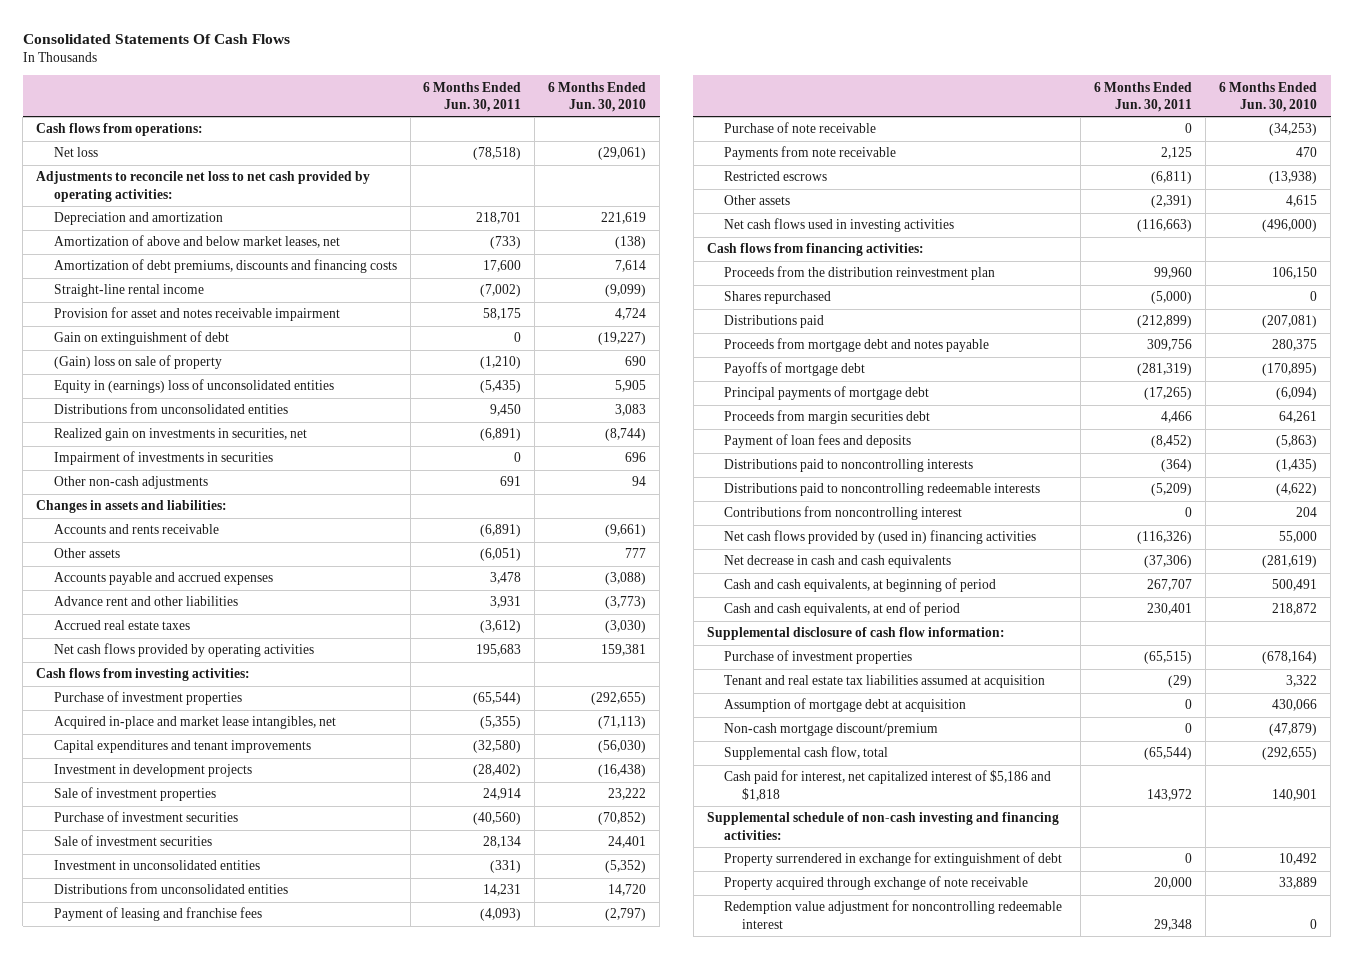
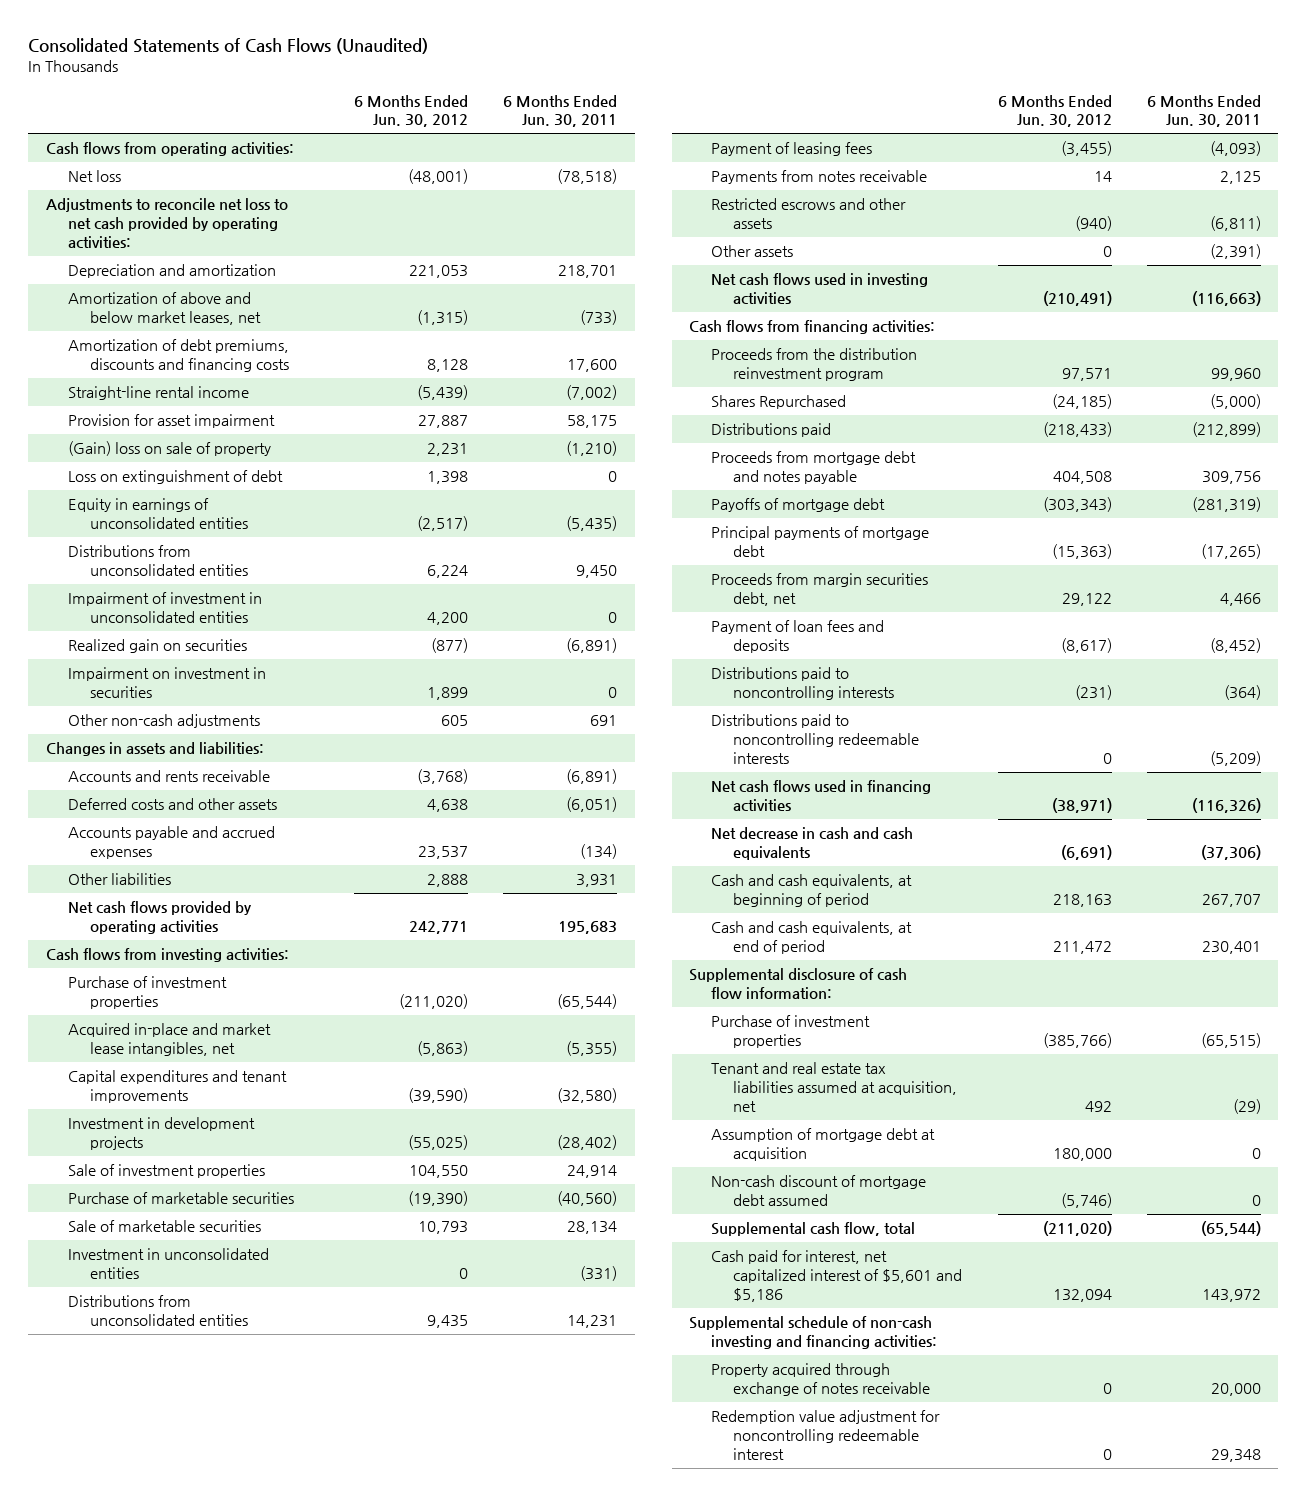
[22,33,290,44] Consolidated Statements Of Cash Flows -> [28,38,429,55] Consolidated Statements of Cash Flows (Unaudited)
[548,81,647,112] 6 Months Ended Jun. 30, 2010 -> none
none -> [354,94,469,128] 6 Months Ended Jun. 30, 2012
[36,123,204,137] Cash flows from operations: -> [45,142,294,157] Cash flows from operating activities:
[53,331,229,346] Gain on extinguishment of debt -> none
[53,307,340,322] Provision for asset and notes receivable impairment -> [67,414,275,429] Provision for asset impairment
none -> [67,470,283,485] Loss on extinguishment of debt
[53,379,334,394] Equity in (earnings) loss of unconsolidated entities -> [67,498,248,529] Equity in earnings of unconsolidated entities
none -> [67,592,262,623] Impairment of investment in unconsolidated entities
[53,428,307,442] Realized gain on investments in securities, net -> [67,639,247,654] Realized gain on securities
[53,451,273,466] Impairment of investments in securities -> [67,667,266,698] Impairment on investment in securities
[53,620,190,631] Accrued real estate taxes -> none
[53,548,120,559] Other assets -> [67,798,277,811] Deferred costs and other assets
[490,572,522,585] 3,478 -> [580,843,618,859] (134)
[53,596,238,607] Advance rent and other liabilities -> [67,873,171,886] Other liabilities
[53,811,238,823] Purchase of investment securities -> [67,1192,294,1205] Purchase of marketable securities
[53,835,212,847] Sale of investment securities -> [67,1220,261,1233] Sale of marketable securities
[724,122,877,134] Purchase of note receivable -> none
[53,907,262,922] Payment of leasing and franchise fees -> [711,142,873,157] Payment of leasing fees
[724,146,897,161] Payments from note receivable -> [711,170,928,185] Payments from notes receivable
[724,171,828,182] Restricted escrows -> [711,198,907,229] Restricted escrows and other assets
[724,266,996,281] Proceeds from the distribution reinvestment plan -> [711,348,918,381] Proceeds from the distribution reinvestment program
[724,291,832,305] Shares repurchased -> [711,395,847,410] Shares Repurchased
[724,410,931,425] Proceeds from margin securities debt -> [711,573,929,606] Proceeds from margin securities debt, net
[724,506,963,521] Contributions from noncontrolling interest -> none
[724,530,1037,545] Net cash flows provided by (used in) financing activities -> [711,780,932,811] Net cash flows used in financing activities
[724,675,1046,689] Tenant and real estate tax liabilities assumed at acquisition -> [711,1062,958,1112] Tenant and real estate tax liabilities assumed at acquisition, net
[724,723,939,737] Non-cash mortgage discount/premium -> [711,1175,927,1206] Non-cash discount of mortgage debt assumed
[724,770,1052,801] Cash paid for interest, net capitalized interest of $5,186 and $1,818 -> [711,1250,963,1302] Cash paid for interest, net capitalized interest of $5,601 and $5,186
[724,852,1063,867] Property surrendered in exchange for extinguishment of debt -> none
[724,876,1029,891] Property acquired through exchange of note receivable -> [711,1363,931,1396] Property acquired through exchange of notes receivable

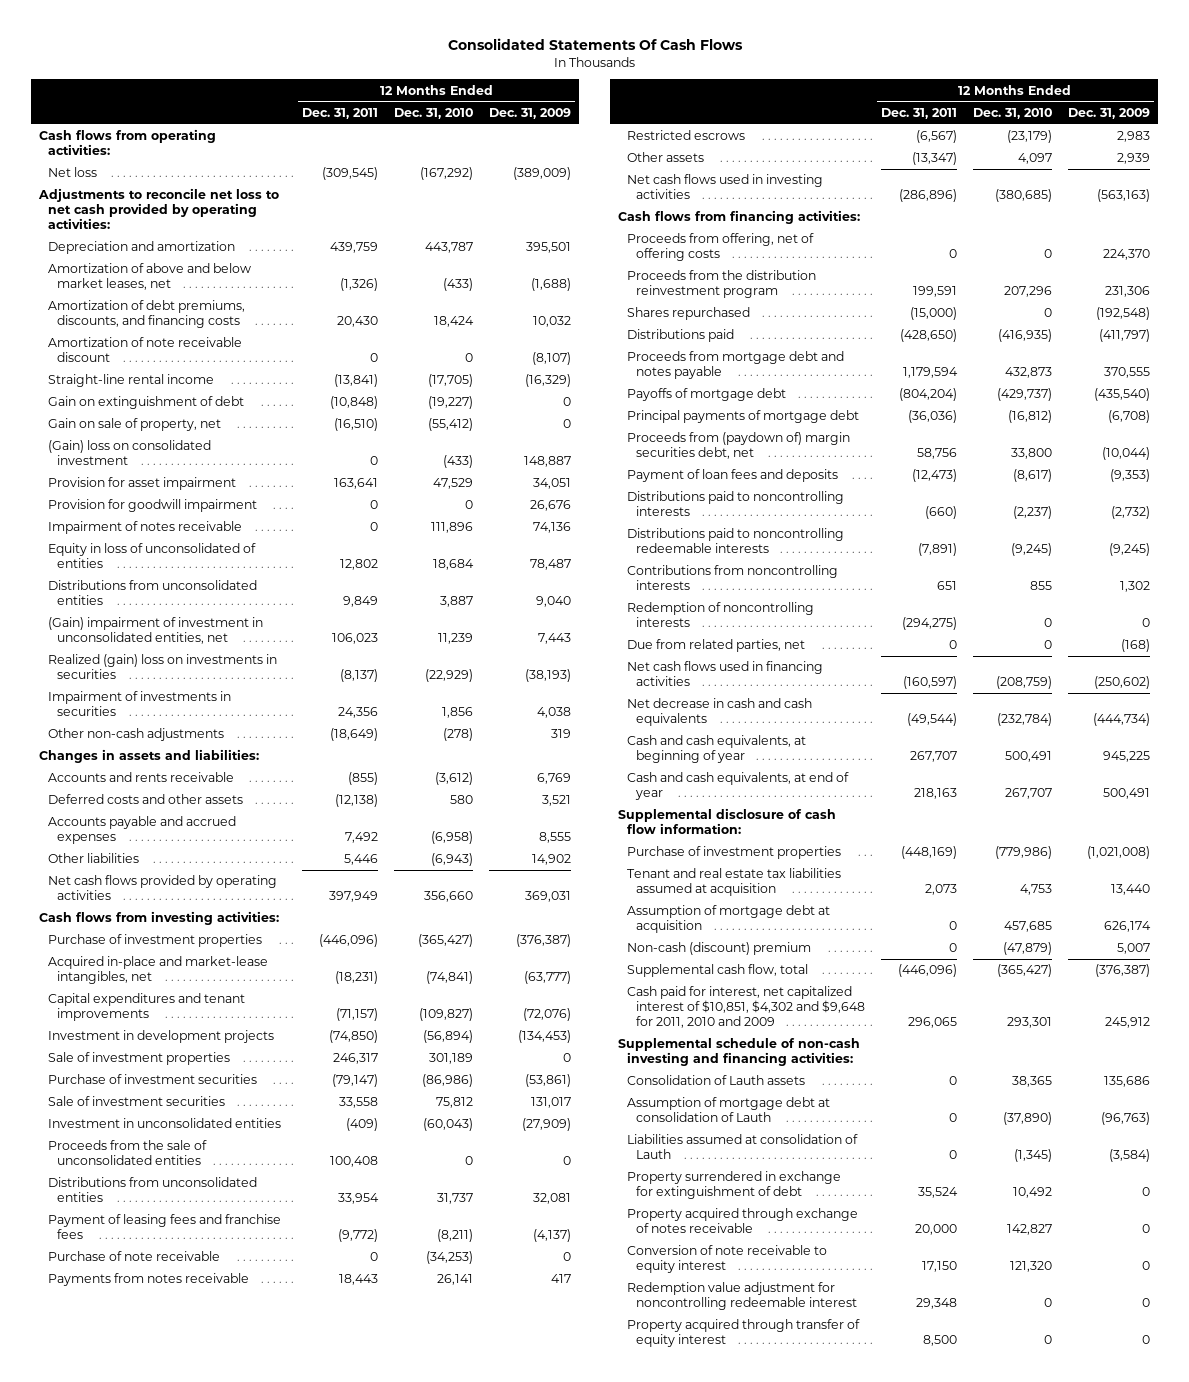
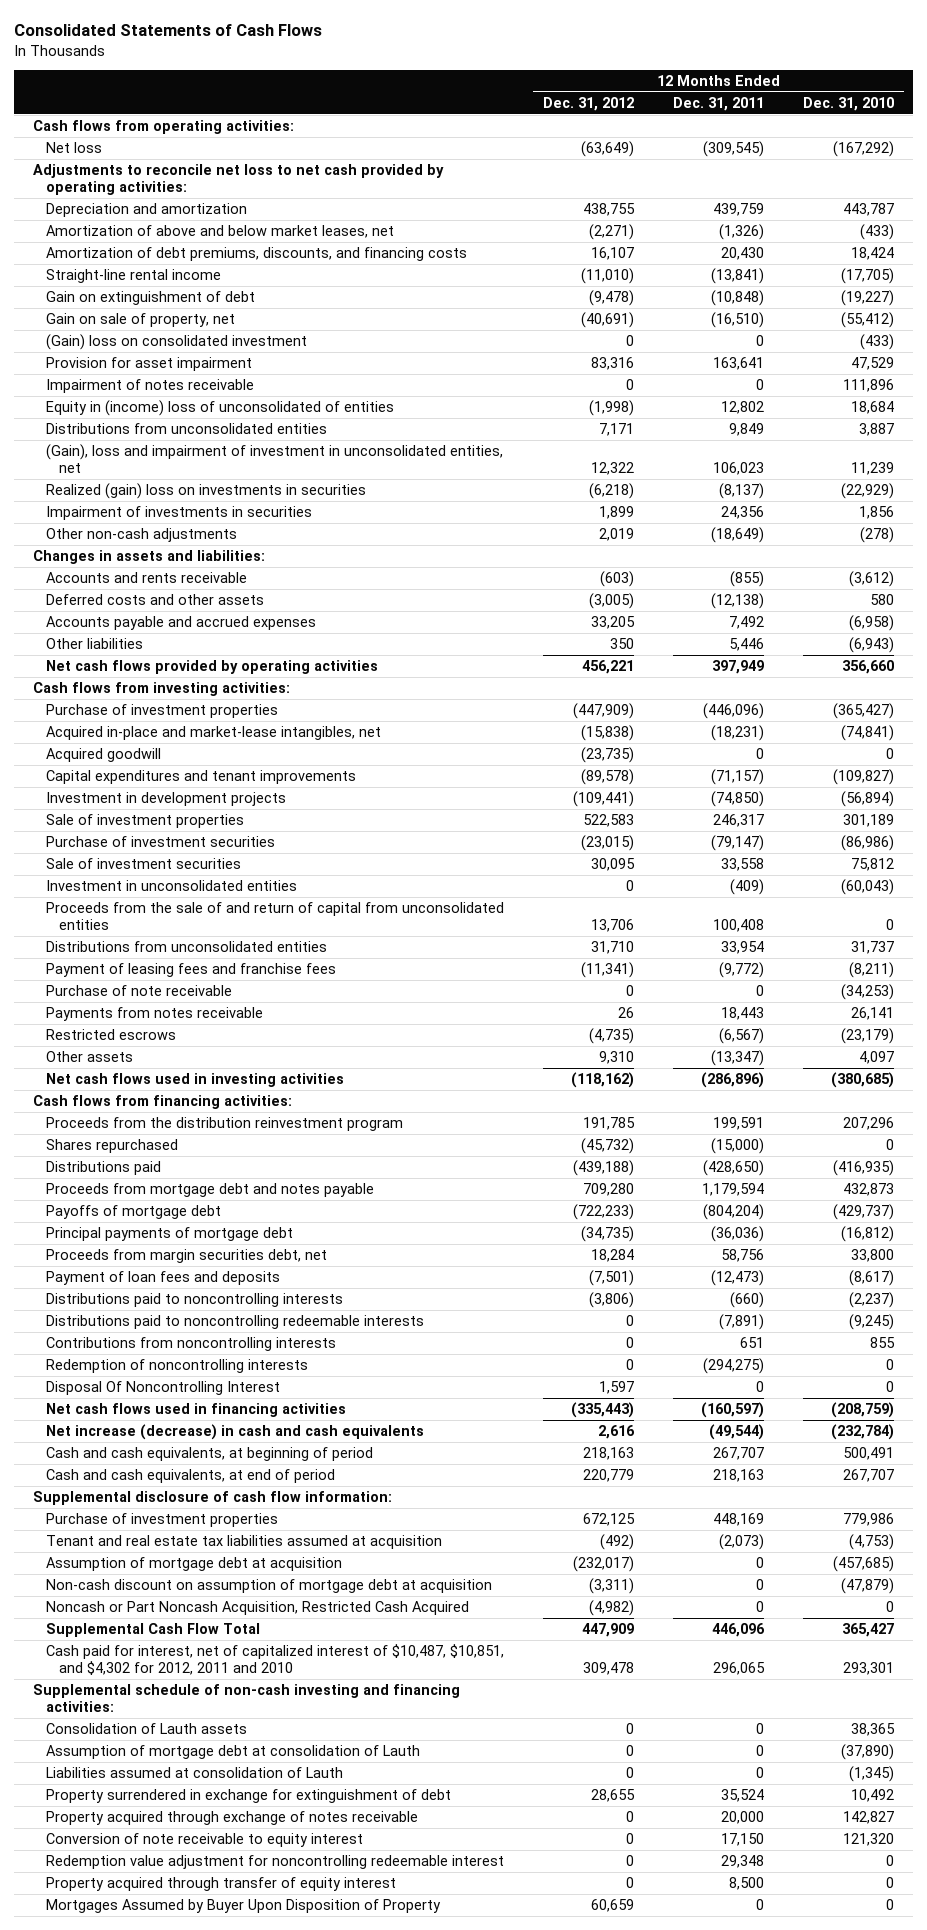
[447,38,743,51] Consolidated Statements Of Cash Flows -> [14,24,323,37] Consolidated Statements of Cash Flows
[489,107,572,119] Dec. 31, 2009 -> none
none -> [543,96,635,111] Dec. 31, 2012
[48,337,243,363] Amortization of note receivable discount -> none
[48,499,258,513] Provision for goodwill impairment -> none
[48,543,257,569] Equity in loss of unconsolidated of entities -> [46,399,395,416] Equity in (income) loss of unconsolidated of entities
[48,617,264,645] (Gain) impairment of investment in unconsolidated entities, net -> [46,443,504,474] (Gain), loss and impairment of investment in unconsolidated entities, net
none -> [46,747,162,762] Acquired goodwill
[48,1140,208,1166] Proceeds from the sale of unconsolidated entities -> [46,901,505,931] Proceeds from the sale of and return of capital from unconsolidated entities
[626,233,814,262] Proceeds from offering, net of offering costs -> none
[626,432,850,460] Proceeds from (paydown of) margin securities debt, net -> [46,1248,328,1263] Proceeds from margin securities debt, net
[626,639,805,653] Due from related parties, net -> none
none -> [46,1380,281,1395] Disposal Of Noncontrolling Interest
[626,698,812,727] Net decrease in cash and cash equivalents -> [46,1423,425,1440] Net increase (decrease) in cash and cash equivalents
[626,735,806,764] Cash and cash equivalents, at beginning of year -> [46,1446,374,1461] Cash and cash equivalents, at beginning of period
[626,772,849,801] Cash and cash equivalents, at end of year -> [46,1468,336,1483] Cash and cash equivalents, at end of period
[900,846,957,860] (448,169) -> [713,1512,765,1526] 448,169
[994,846,1052,860] (779,986) -> [842,1512,894,1526] 779,986
[924,884,957,896] 2,073 -> [719,1533,765,1550] (2,073)
[1019,884,1052,896] 4,753 -> [848,1533,894,1550] (4,753)
[1003,921,1052,933] 457,685 -> [832,1555,894,1572] (457,685)
[626,942,811,956] Non-cash (discount) premium -> [46,1578,493,1593] Non-cash discount on assumption of mortgage debt at acquisition
none -> [46,1600,470,1615] Noncash or Part Noncash Acquisition, Restricted Cash Acquired
[626,964,808,978] Supplemental cash flow, total -> [46,1622,261,1637] Supplemental Cash Flow Total
[897,964,957,978] (446,096) -> [712,1622,766,1637] 446,096
[996,964,1052,978] (365,427) -> [841,1622,894,1637] 365,427
[626,986,865,1029] Cash paid for interest, net capitalized interest of $10,851, $4,302 and $9,648 for 2011, 2010 and 2009 -> [46,1643,505,1676] Cash paid for interest, net of capitalized interest of $10,487, $10,851, and $4,302 for 2012, 2011 and 2010
none -> [46,1898,442,1913] Mortgages Assumed by Buyer Upon Disposition of Property

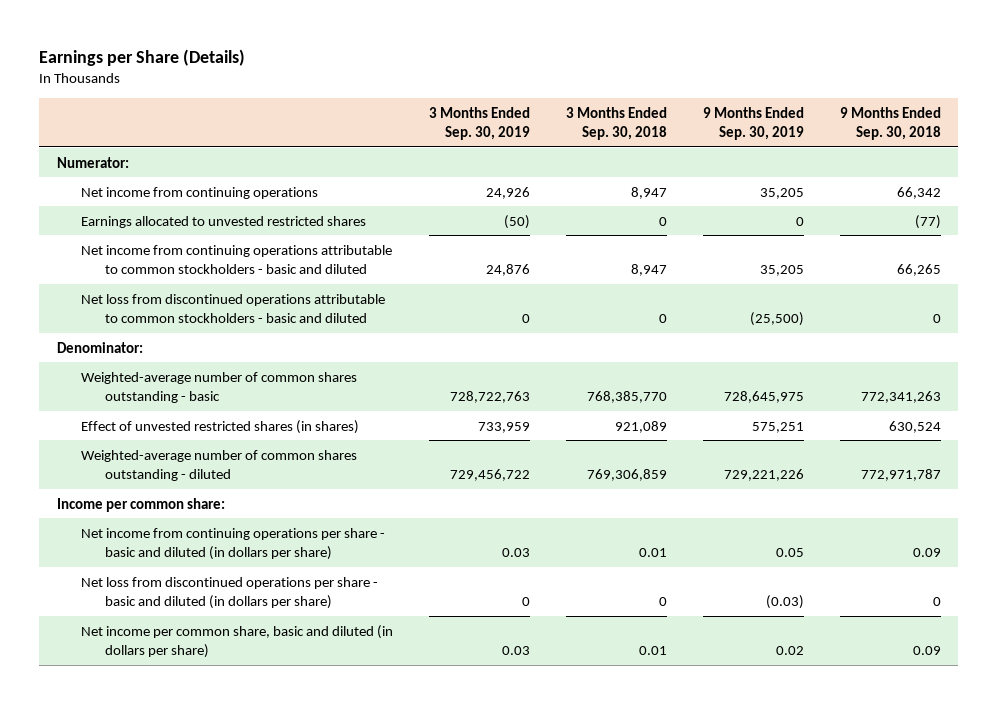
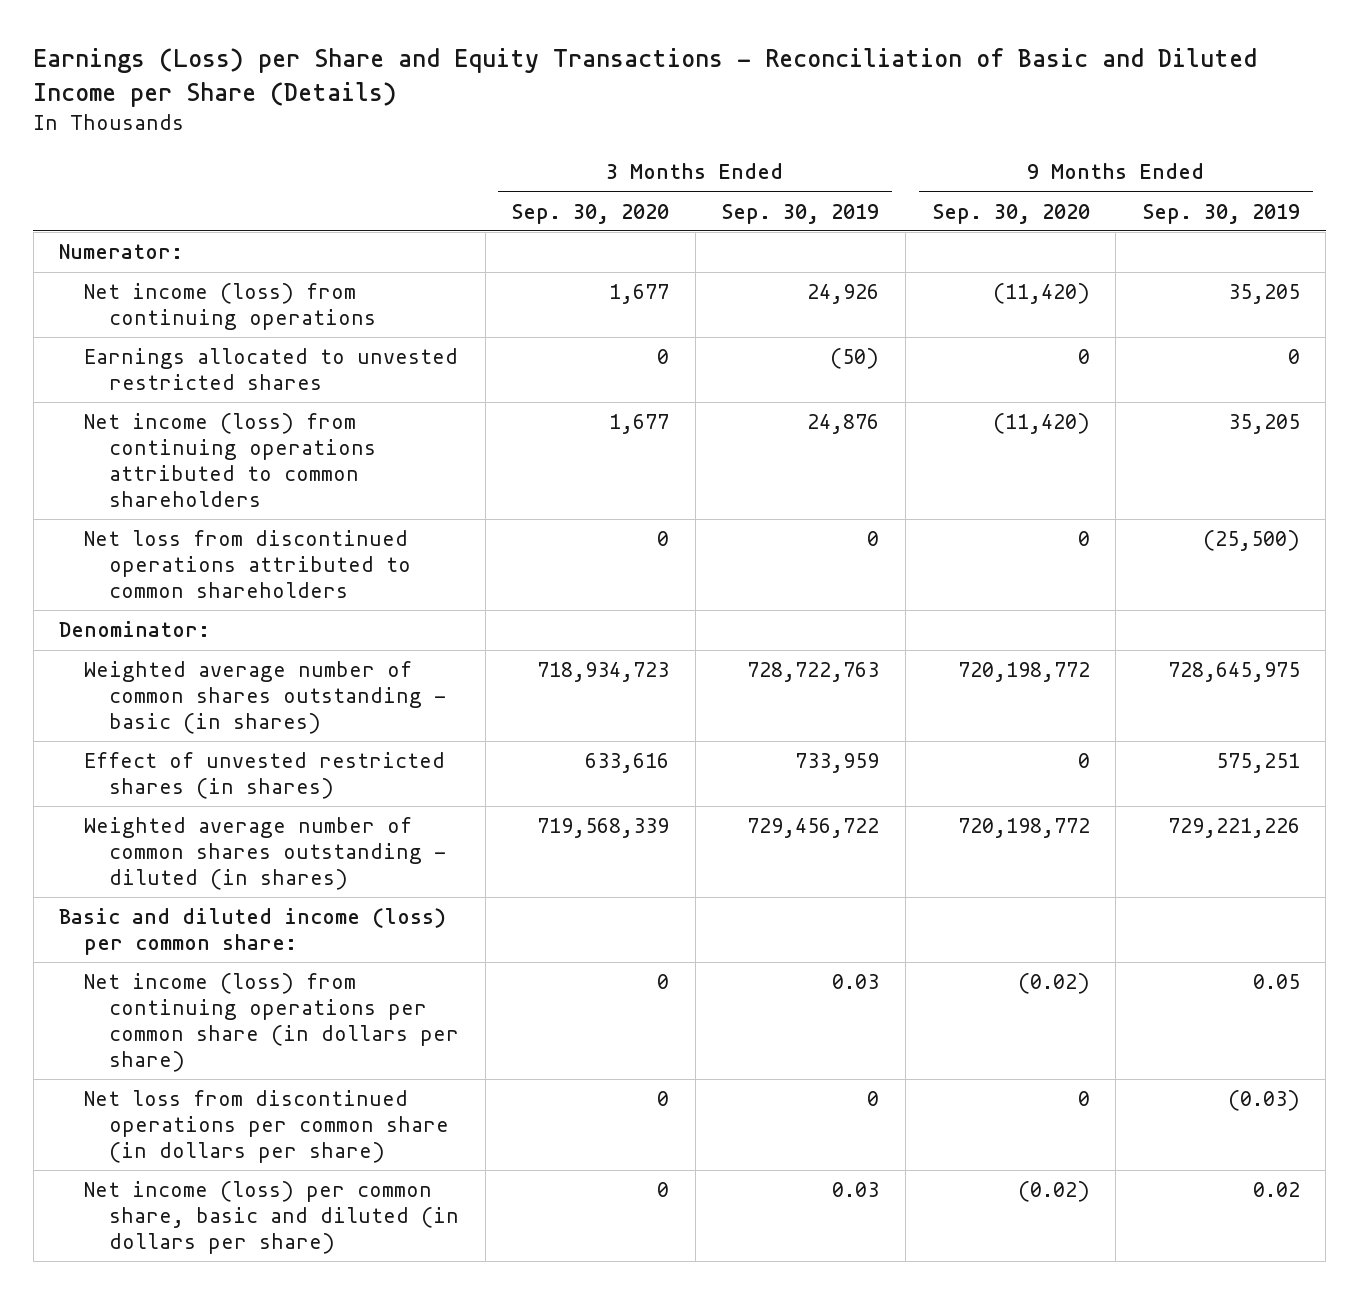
[39,48,246,66] Earnings per Share (Details) -> [33,48,1258,107] Earnings (Loss) per Share and Equity Transactions - Reconciliation of Basic and Diluted Income per Share (Details)
[565,106,667,141] 3 Months Ended Sep. 30, 2018 -> none
[839,106,941,141] 9 Months Ended Sep. 30, 2018 -> none
none -> [511,203,670,224] Sep. 30, 2020
none -> [931,203,1090,224] Sep. 30, 2020
[81,186,319,199] Net income from continuing operations -> [84,283,376,331] Net income (loss) from continuing operations
[81,244,393,274] Net income from continuing operations attributable to common stockholders - basic and diluted -> [84,413,376,507] Net income (loss) from continuing operations attributed to common shareholders
[81,293,386,323] Net loss from discontinued operations attributable to common stockholders - basic and diluted -> [84,530,411,598] Net loss from discontinued operations attributed to common shareholders
[81,371,358,403] Weighted-average number of common shares outstanding - basic -> [84,661,446,734] Weighted average number of common shares outstanding - basic (in shares)
[81,449,358,481] Weighted-average number of common shares outstanding - diluted -> [84,817,446,890] Weighted average number of common shares outstanding - diluted (in shares)
[57,497,226,512] Income per common share: -> [59,908,447,956] Basic and diluted income (loss) per common share:
[81,527,386,560] Net income from continuing operations per share - basic and diluted (in dollars per share) -> [84,973,459,1072] Net income (loss) from continuing operations per common share (in dollars per share)
[81,576,379,609] Net loss from discontinued operations per share - basic and diluted (in dollars per share) -> [84,1090,449,1163] Net loss from discontinued operations per common share (in dollars per share)
[81,624,394,658] Net income per common share, basic and diluted (in dollars per share) -> [84,1181,459,1254] Net income (loss) per common share, basic and diluted (in dollars per share)

